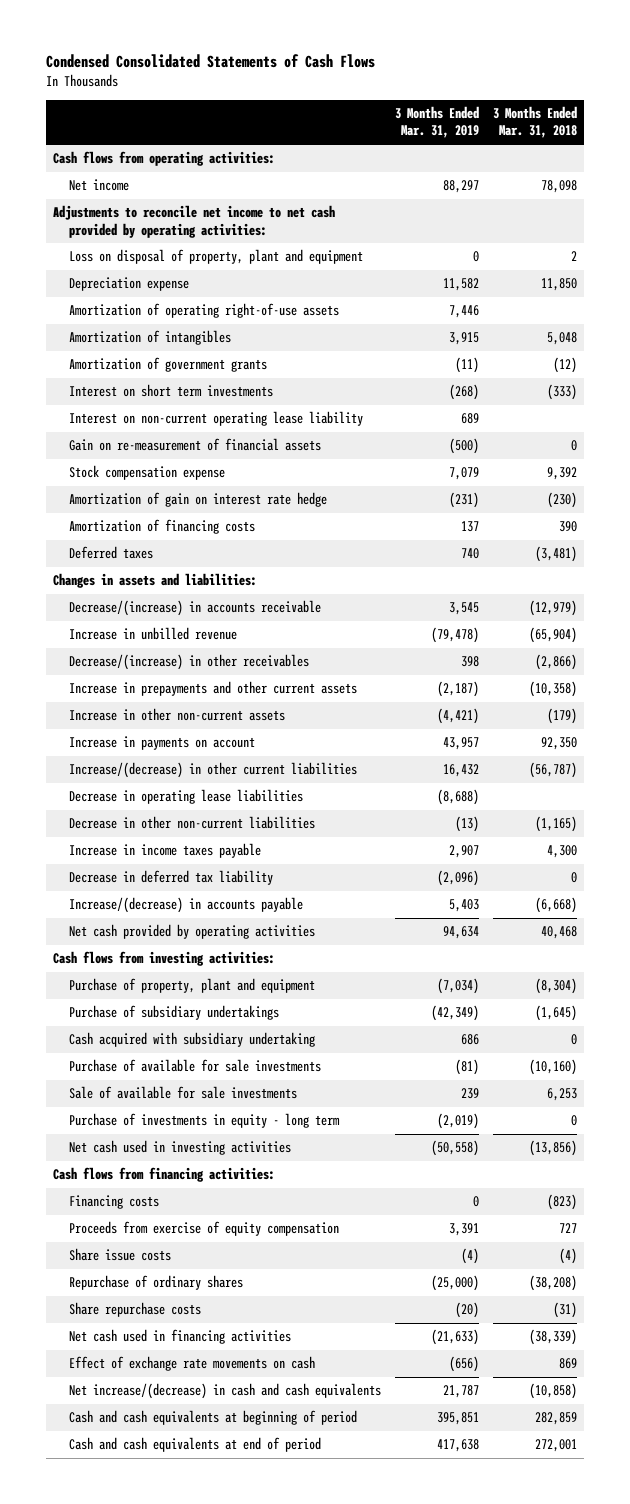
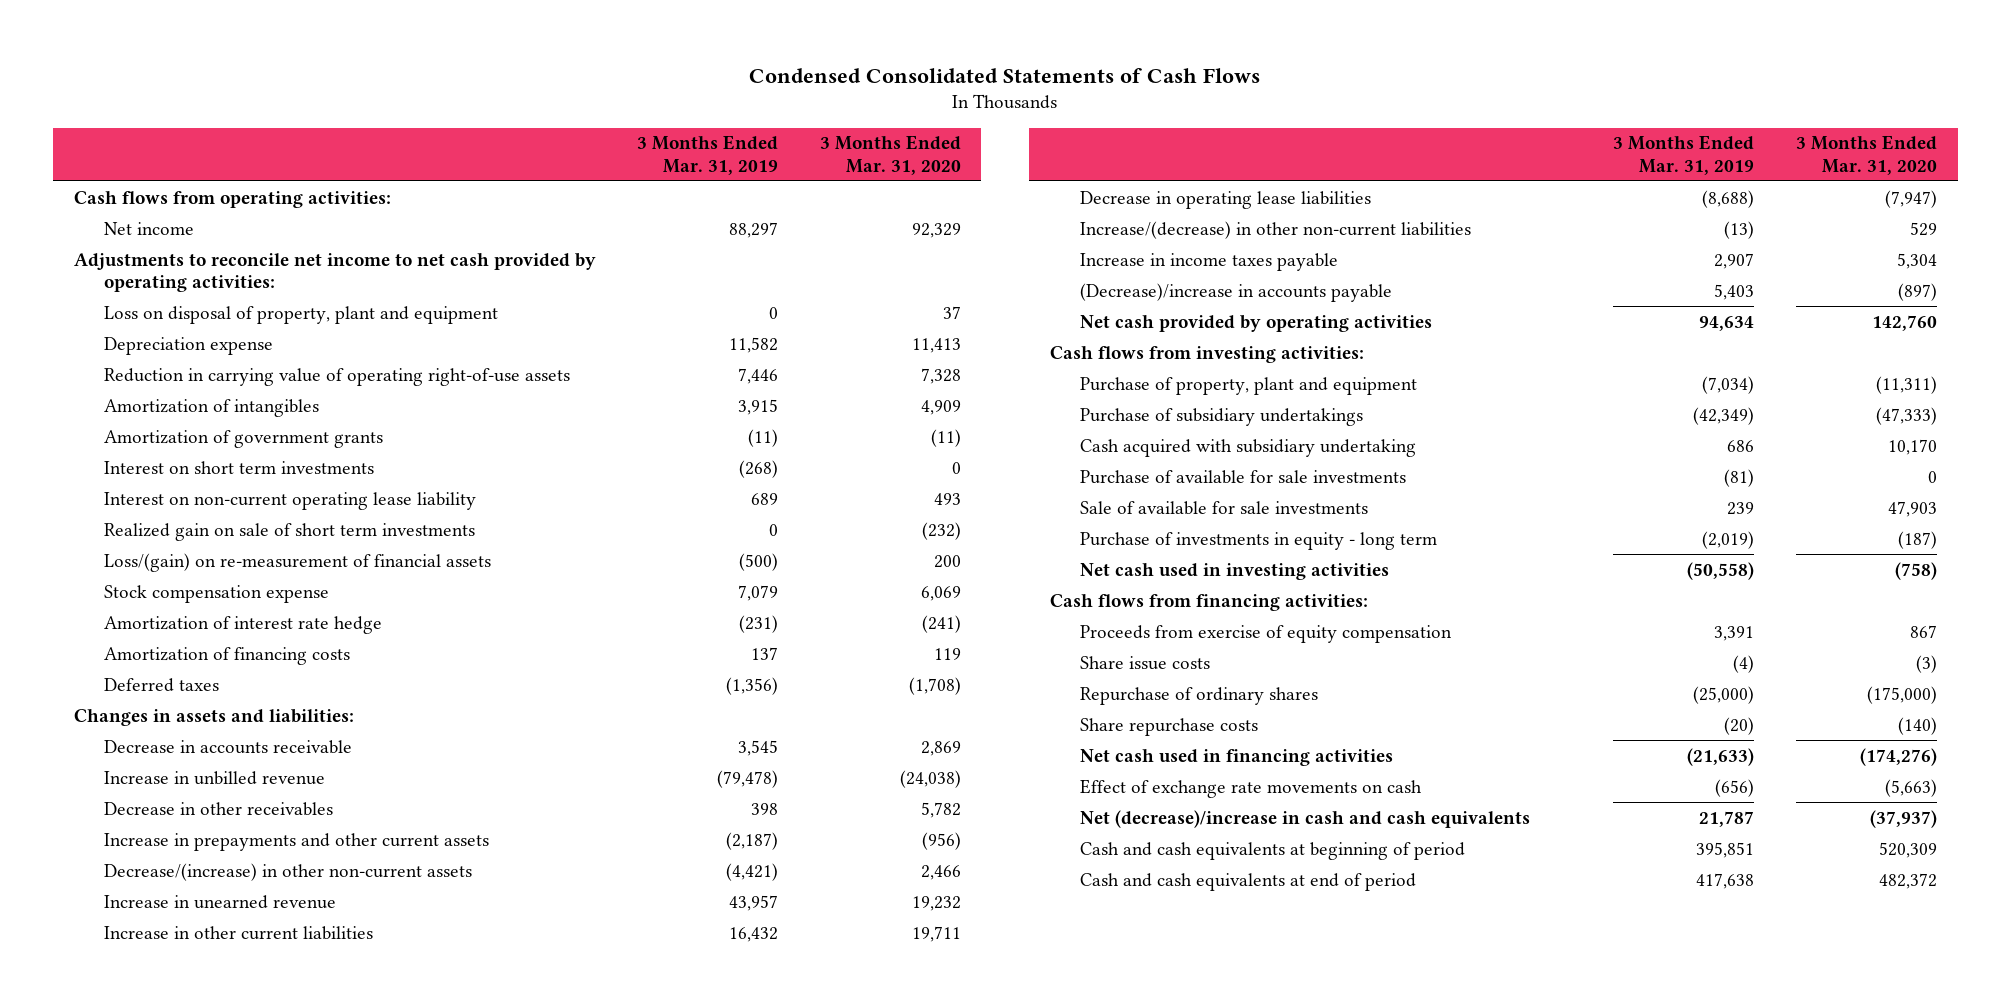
[493,106,578,139] 3 Months Ended Mar. 31, 2018 -> none
none -> [819,135,961,175] 3 Months Ended Mar. 31, 2020
[68,303,339,319] Amortization of operating right-of-use assets -> [103,367,570,386] Reduction in carrying value of operating right-of-use assets
none -> [103,522,475,541] Realized gain on sale of short term investments
[68,438,321,452] Gain on re-measurement of financial assets -> [103,552,491,572] Loss/(gain) on re-measurement of financial assets
[68,492,327,508] Amortization of gain on interest rate hedge -> [103,615,382,634] Amortization of interest rate hedge
[460,548,479,560] 740 -> [726,676,779,695] (1,356)
[68,600,321,617] Decrease/(increase) in accounts receivable -> [103,739,352,754] Decrease in accounts receivable
[68,654,309,671] Decrease/(increase) in other receivables -> [103,801,333,816] Decrease in other receivables
[68,708,285,722] Increase in other non-current assets -> [103,862,472,881] Decrease/(increase) in other non-current assets
[68,736,255,751] Increase in payments on account -> [103,894,336,909] Increase in unearned revenue
[68,762,357,779] Increase/(decrease) in other current liabilities -> [103,925,373,940] Increase in other current liabilities
[68,816,315,830] Decrease in other non-current liabilities -> [1080,220,1472,239] Increase/(decrease) in other non-current liabilities
[68,870,273,886] Decrease in deferred tax liability -> none
[68,897,303,914] Increase/(decrease) in accounts payable -> [1080,282,1393,302] (Decrease)/increase in accounts payable
[68,1195,159,1210] Financing costs -> none
[68,1383,381,1400] Net increase/(decrease) in cash and cash equivalents -> [1080,809,1531,828] Net (decrease)/increase in cash and cash equivalents

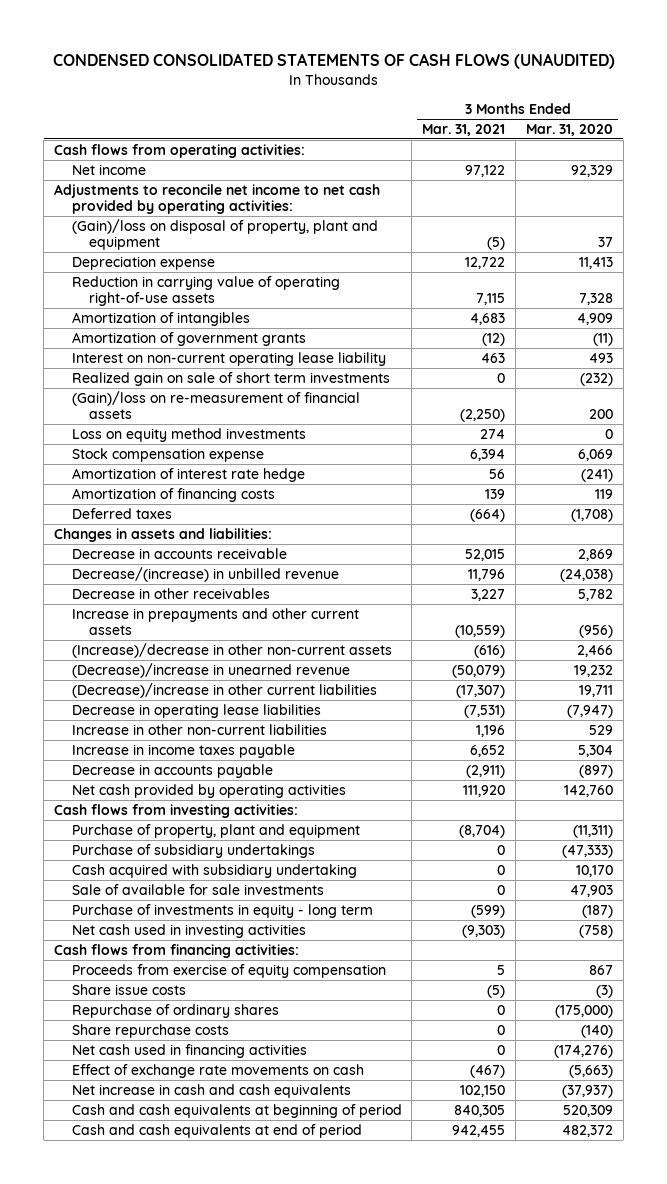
[749,67,1261,83] Condensed Consolidated Statements of Cash Flows -> [52,52,615,69] CONDENSED CONSOLIDATED STATEMENTS OF CASH FLOWS (UNAUDITED)
[637,135,779,175] 3 Months Ended Mar. 31, 2019 -> none
none -> [422,123,506,136] Mar. 31, 2021
[103,305,498,324] Loss on disposal of property, plant and equipment -> [71,218,378,251] (Gain)/loss on disposal of property, plant and equipment
[103,460,374,474] Interest on short term investments -> none
[103,552,491,572] Loss/(gain) on re-measurement of financial assets -> [71,390,360,420] (Gain)/loss on re-measurement of financial assets
none -> [71,427,306,442] Loss on equity method investments
[103,770,325,785] Increase in unbilled revenue -> [71,566,339,582] Decrease/(increase) in unbilled revenue
[103,862,472,881] Decrease/(increase) in other non-current assets -> [71,642,392,658] (Increase)/decrease in other non-current assets
[103,894,336,909] Increase in unearned revenue -> [71,662,350,678] (Decrease)/increase in unearned revenue
[103,925,373,940] Increase in other current liabilities -> [71,682,377,698] (Decrease)/increase in other current liabilities
[1080,220,1472,239] Increase/(decrease) in other non-current liabilities -> [71,723,327,735] Increase in other non-current liabilities
[1080,282,1393,302] (Decrease)/increase in accounts payable -> [71,763,273,778] Decrease in accounts payable
[1080,469,1407,484] Purchase of available for sale investments -> none
[1080,809,1531,828] Net (decrease)/increase in cash and cash equivalents -> [71,1083,351,1098] Net increase in cash and cash equivalents

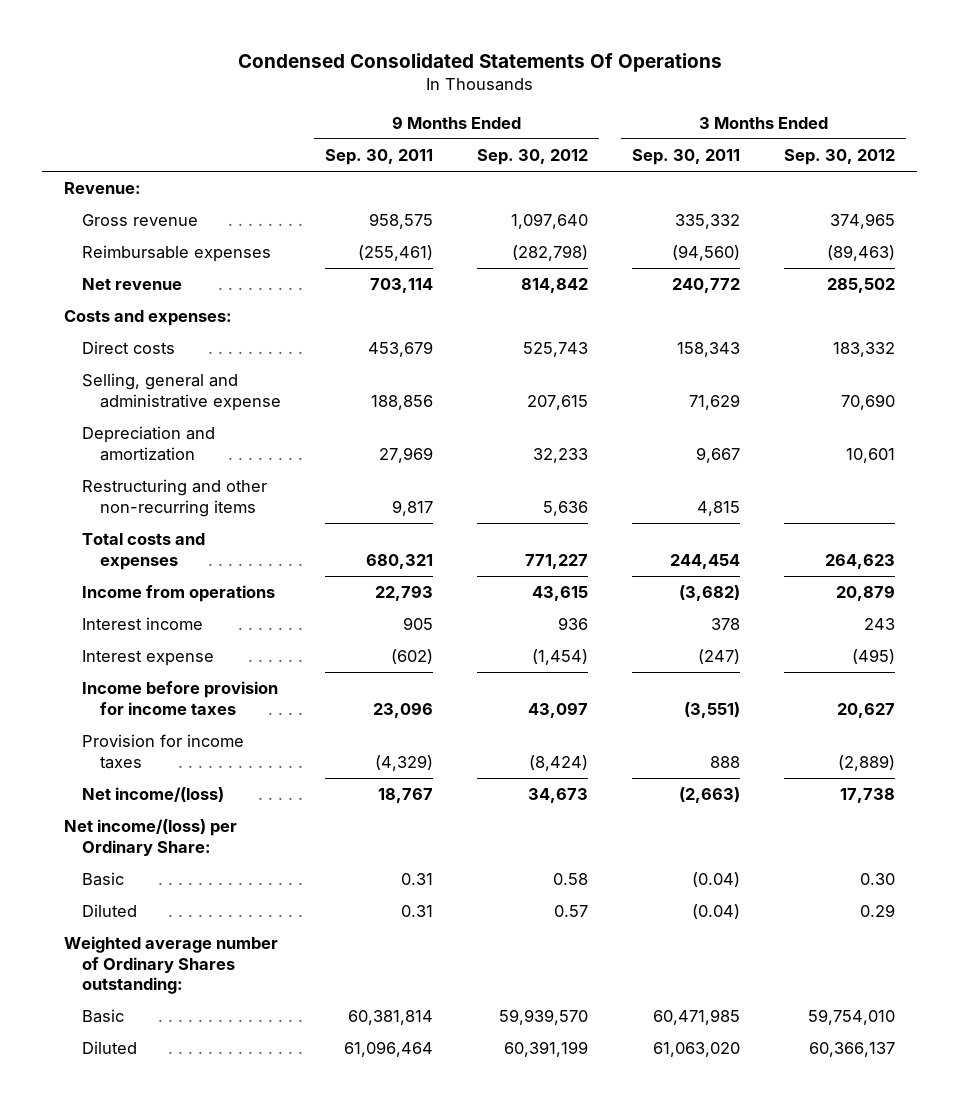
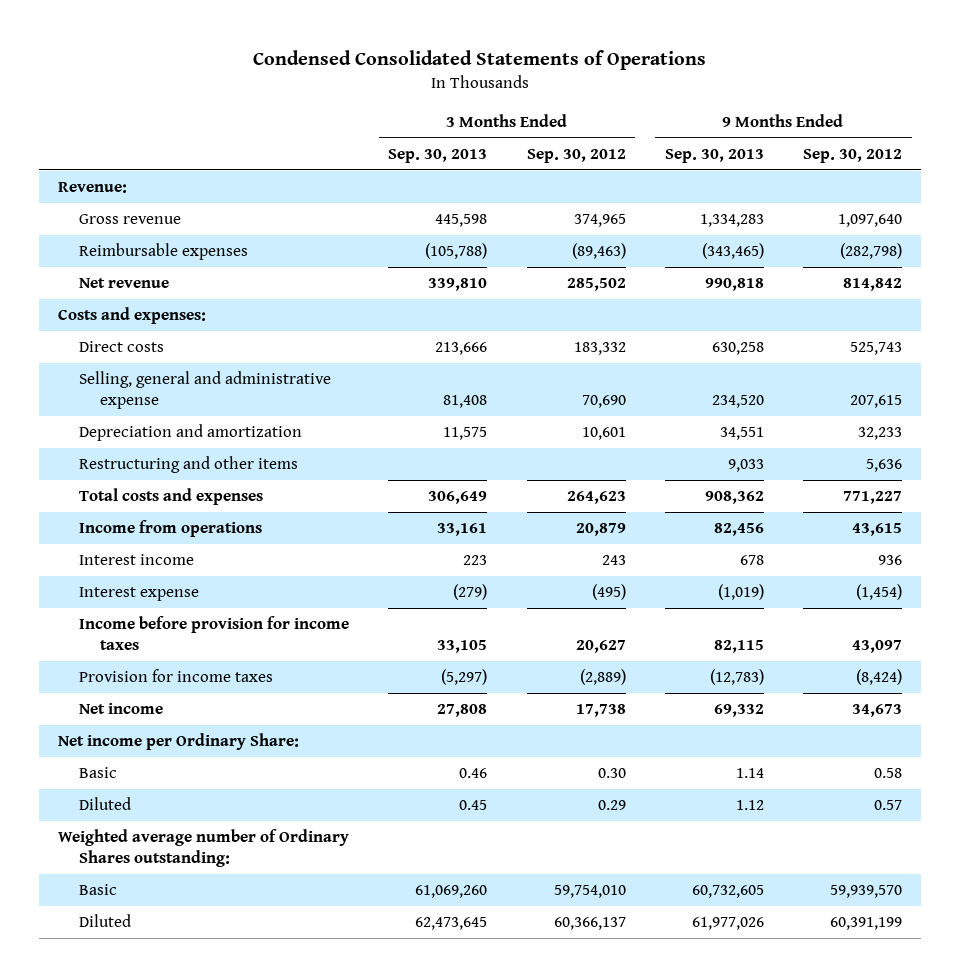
[237,52,722,72] Condensed Consolidated Statements Of Operations -> [253,50,707,71] Condensed Consolidated Statements of Operations
[325,149,434,166] Sep. 30, 2011 -> none
[632,149,741,166] Sep. 30, 2011 -> none
none -> [388,148,488,163] Sep. 30, 2013
none -> [664,148,764,163] Sep. 30, 2013
[82,479,268,517] Restructuring and other non-recurring items -> [79,456,299,474] Restructuring and other items
[82,787,225,803] Net income/(loss) -> [79,703,164,715] Net income
[63,819,237,856] Net income/(loss) per Ordinary Share: -> [58,733,300,751] Net income per Ordinary Share:

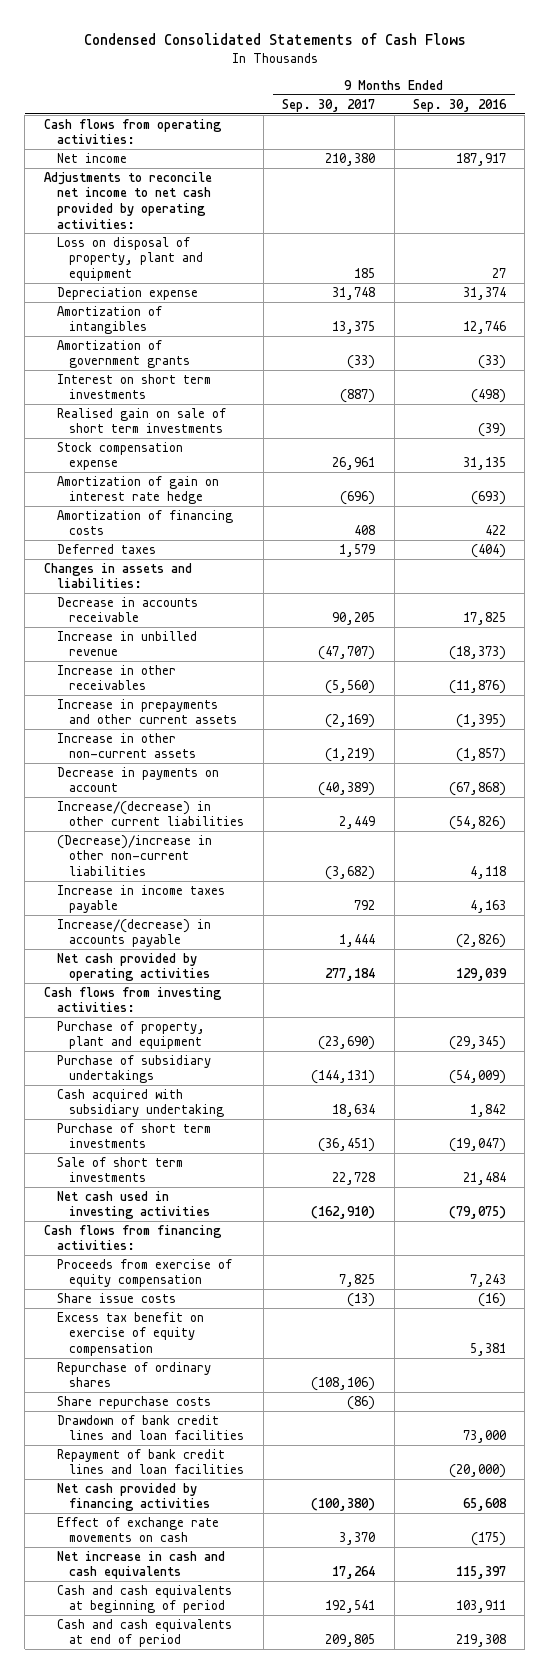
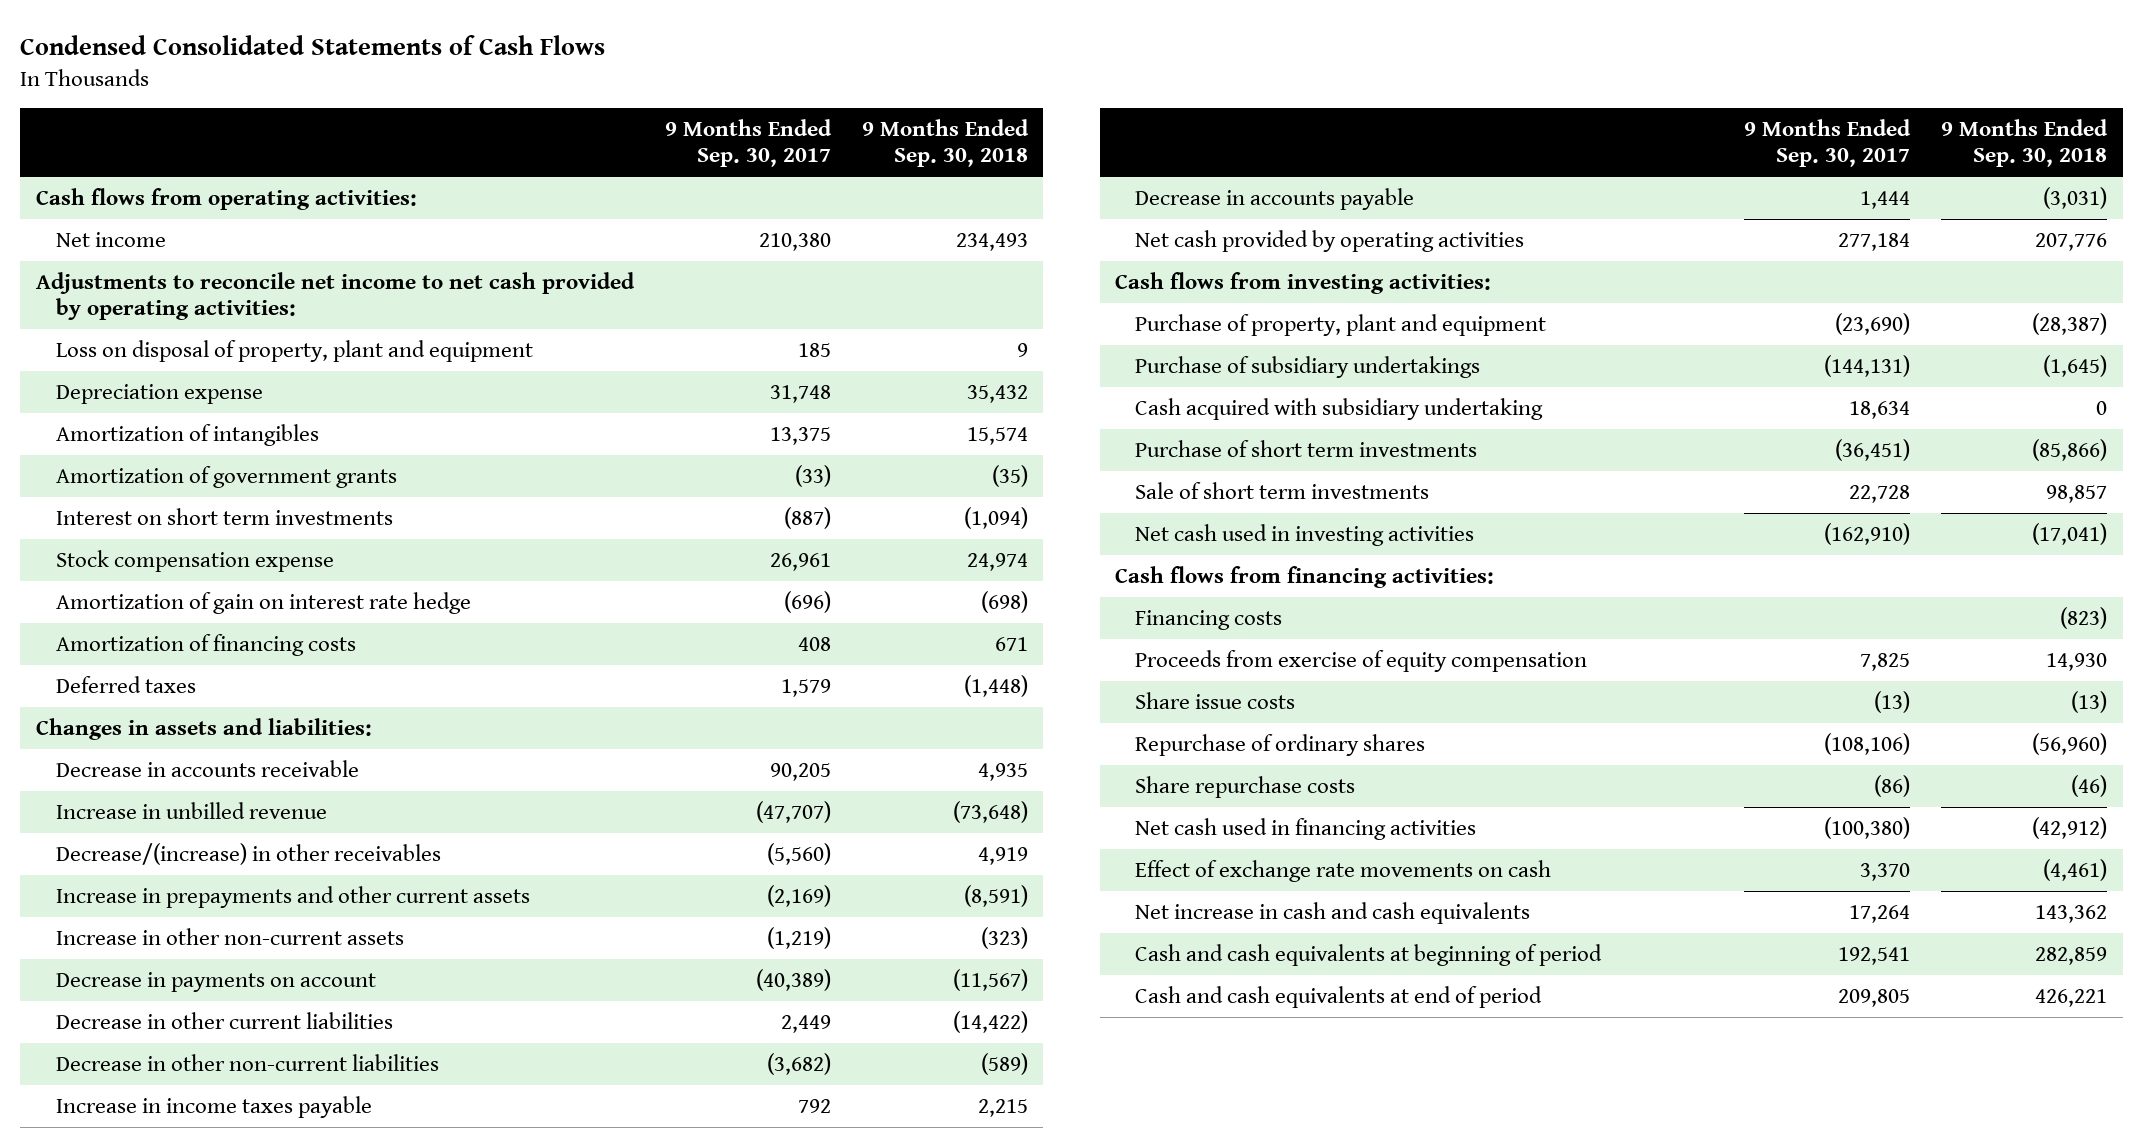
[412,98,507,112] Sep. 30, 2016 -> none
none -> [861,119,1029,168] 9 Months Ended Sep. 30, 2018
[56,407,226,434] Realised gain on sale of short term investments -> none
[56,664,176,691] Increase in other receivables -> [55,842,441,865] Decrease/(increase) in other receivables
[56,800,245,827] Increase/(decrease) in other current liabilities -> [55,1011,393,1029] Decrease in other current liabilities
[56,834,212,877] (Decrease)/increase in other non-current liabilities -> [55,1053,439,1071] Decrease in other non-current liabilities
[56,918,211,948] Increase/(decrease) in accounts payable -> [1134,187,1414,210] Decrease in accounts payable
none -> [1134,609,1282,630] Financing costs
[56,1311,204,1357] Excess tax benefit on exercise of equity compensation -> none
[56,1414,245,1441] Drawdown of bank credit lines and loan facilities -> none
[56,1448,245,1475] Repayment of bank credit lines and loan facilities -> none
[56,1482,211,1512] Net cash provided by financing activities -> [1134,817,1476,840] Net cash used in financing activities

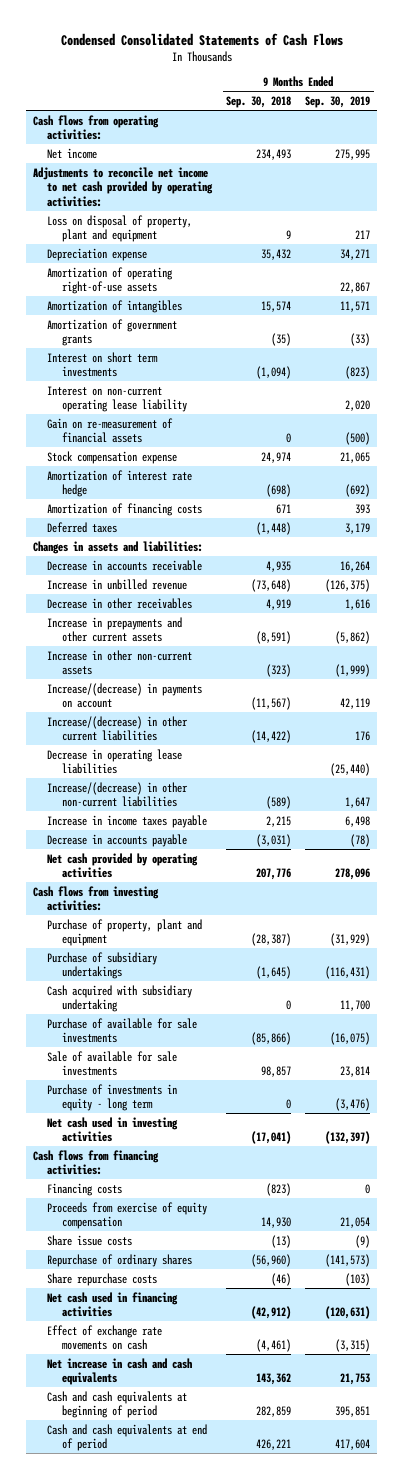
[664,119,832,168] 9 Months Ended Sep. 30, 2017 -> none
none -> [305,96,371,109] Sep. 30, 2019
none -> [47,266,174,295] Amortization of operating right-of-use assets
none -> [47,385,187,413] Interest on non-current operating lease liability
none -> [47,417,174,444] Gain on re-measurement of financial assets
[55,591,471,614] Amortization of gain on interest rate hedge -> [47,469,193,498] Amortization of interest rate hedge
[55,842,441,865] Decrease/(increase) in other receivables -> [47,597,193,609] Decrease in other receivables
[55,971,376,992] Decrease in payments on account -> [47,682,203,709] Increase/(decrease) in payments on account
[55,1011,393,1029] Decrease in other current liabilities -> [47,715,189,742] Increase/(decrease) in other current liabilities
none -> [47,748,183,775] Decrease in operating lease liabilities
[55,1053,439,1071] Decrease in other non-current liabilities -> [47,781,189,808] Increase/(decrease) in other non-current liabilities
[1134,439,1477,457] Purchase of short term investments -> [47,1017,198,1044] Purchase of available for sale investments
[1134,481,1429,499] Sale of short term investments -> [47,1050,178,1077] Sale of available for sale investments
none -> [47,1083,178,1112] Purchase of investments in equity - long term

